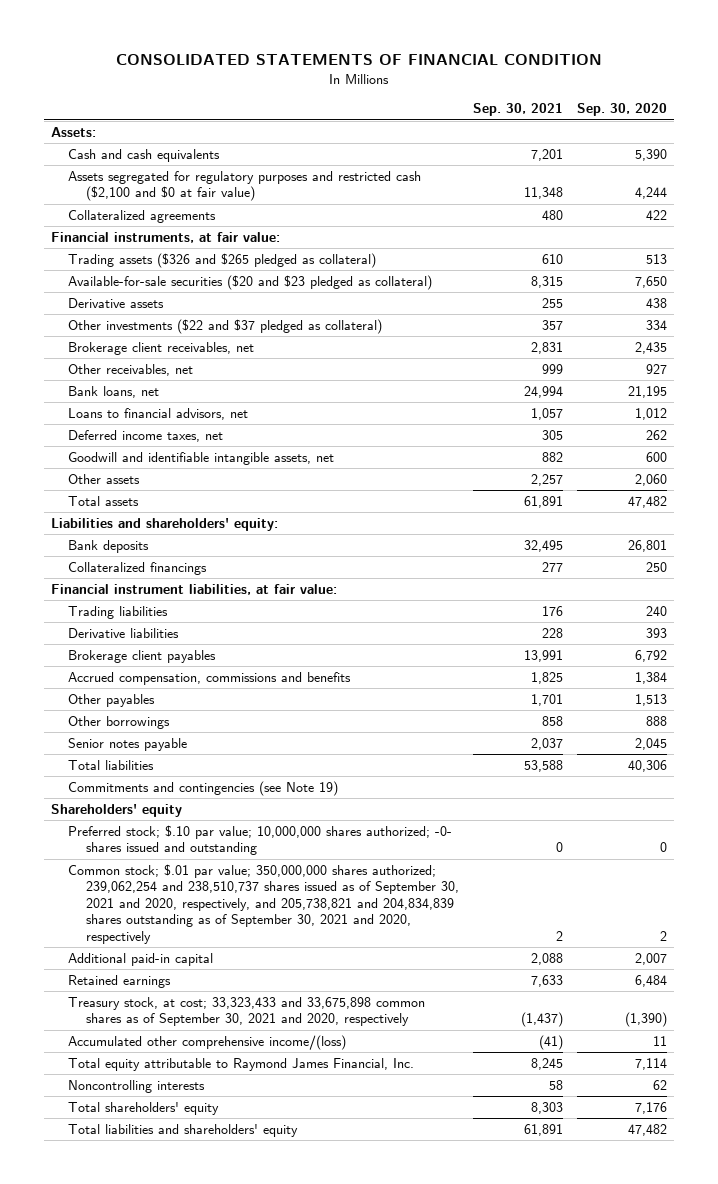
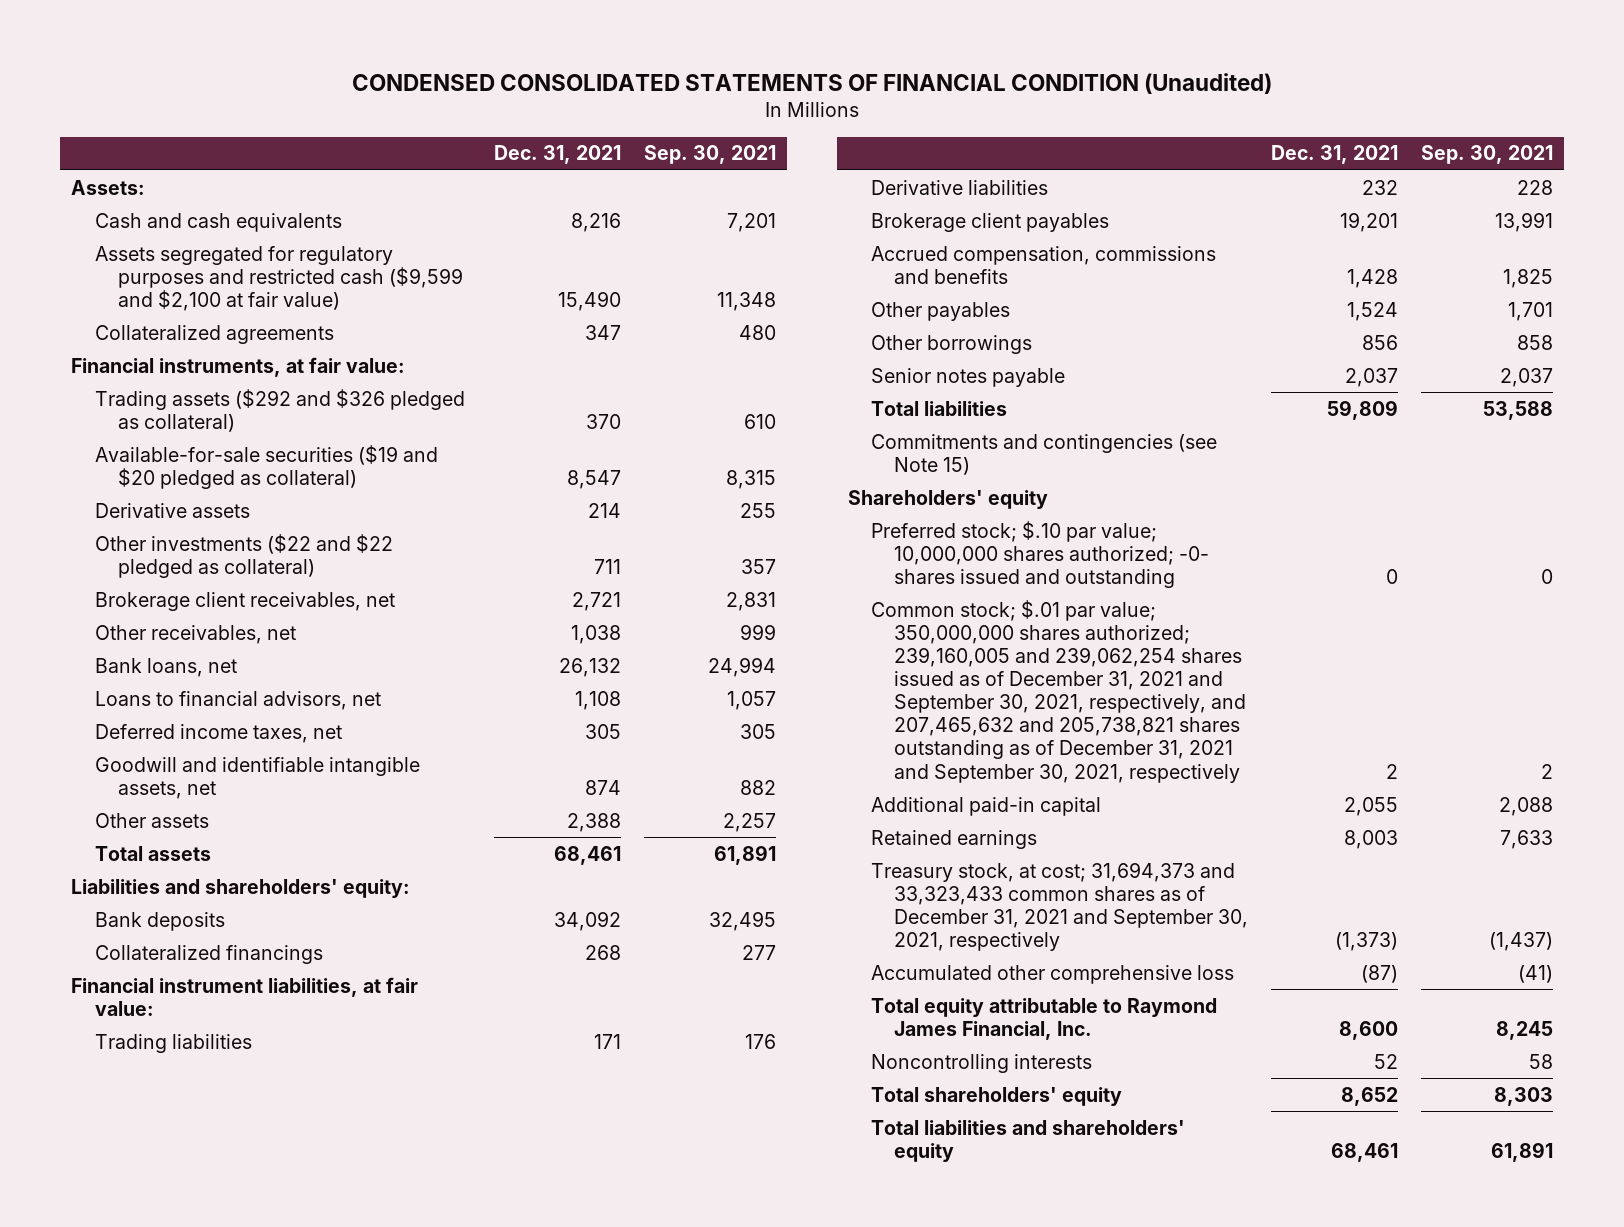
[115,54,602,66] CONSOLIDATED STATEMENTS OF FINANCIAL CONDITION -> [351,72,1272,94] CONDENSED CONSOLIDATED STATEMENTS OF FINANCIAL CONDITION (Unaudited)
[577,103,668,117] Sep. 30, 2020 -> none
none -> [494,145,622,165] Dec. 31, 2021
[68,170,422,202] Assets segregated for regulatory purposes and restricted cash ($2,100 and $0 at fair value) -> [94,245,463,311] Assets segregated for regulatory purposes and restricted cash ($9,599 and $2,100 at fair value)
[68,252,377,268] Trading assets ($326 and $265 pledged as collateral) -> [94,388,465,432] Trading assets ($292 and $326 pledged as collateral)
[68,274,433,290] Available-for-sale securities ($20 and $23 pledged as collateral) -> [94,444,438,489] Available-for-sale securities ($19 and $20 pledged as collateral)
[68,318,383,334] Other investments ($22 and $37 pledged as collateral) -> [94,533,393,578] Other investments ($22 and $22 pledged as collateral)
[68,780,339,796] Commitments and contingencies (see Note 19) -> [871,433,1218,475] Commitments and contingencies (see Note 15)
[68,863,459,944] Common stock; $.01 par value; 350,000,000 shares authorized; 239,062,254 and 238,510,737 shares issued as of September 30, 2021 and 2020, respectively, and 205,738,821 and 204,834,839 shares outstanding as of September 30, 2021 and 2020, respectively -> [871,599,1247,783] Common stock; $.01 par value; 350,000,000 shares authorized; 239,160,005 and 239,062,254 shares issued as of December 31, 2021 and September 30, 2021, respectively, and 207,465,632 and 205,738,821 shares outstanding as of December 31, 2021 and September 30, 2021, respectively
[68,996,426,1027] Treasury stock, at cost; 33,323,433 and 33,675,898 common shares as of September 30, 2021 and 2020, respectively -> [871,861,1249,951] Treasury stock, at cost; 31,694,373 and 33,323,433 common shares as of December 31, 2021 and September 30, 2021, respectively
[68,1034,347,1050] Accumulated other comprehensive income/(loss) -> [871,964,1235,984] Accumulated other comprehensive loss

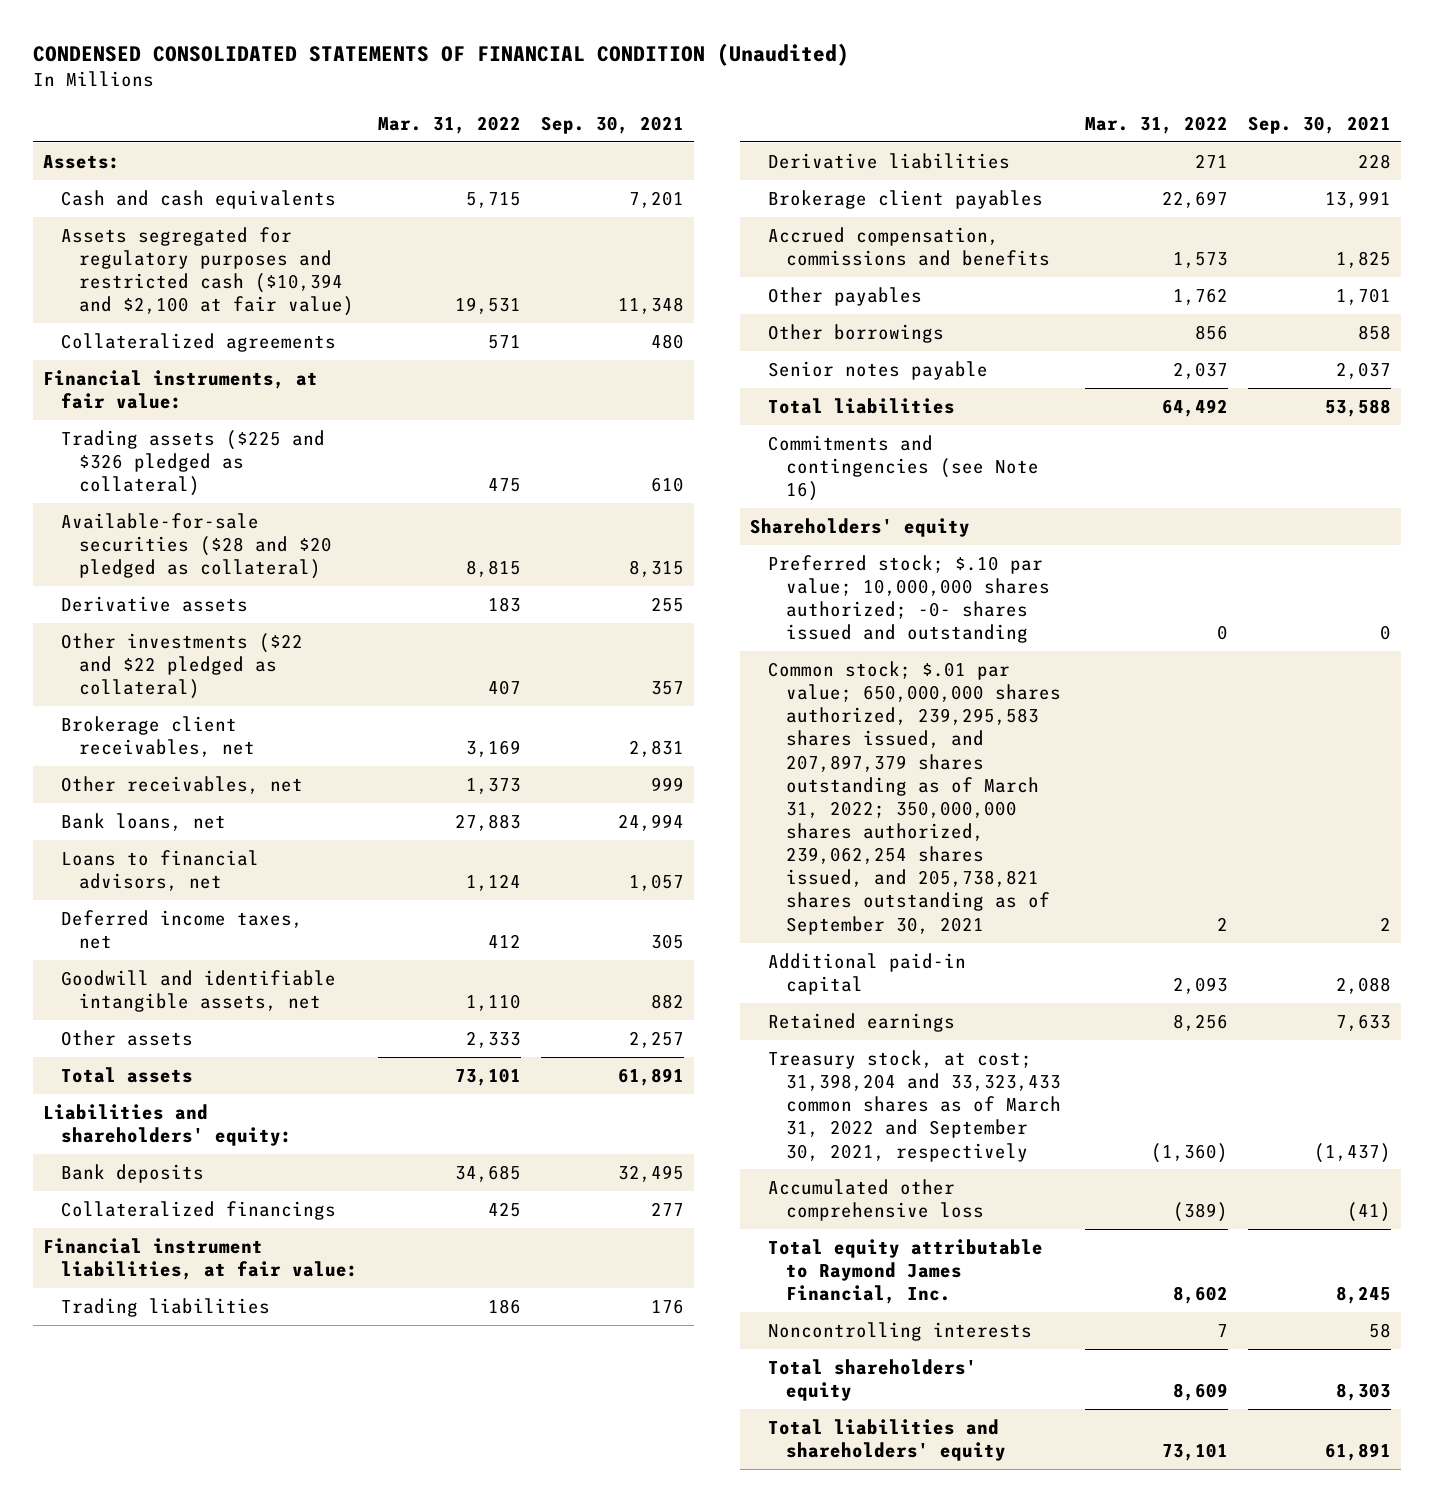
[494,145,622,165] Dec. 31, 2021 -> none
none -> [377,115,521,134] Mar. 31, 2022
[94,245,463,311] Assets segregated for regulatory purposes and restricted cash ($9,599 and $2,100 at fair value) -> [60,226,354,317] Assets segregated for regulatory purposes and restricted cash ($10,394 and $2,100 at fair value)
[94,388,465,432] Trading assets ($292 and $326 pledged as collateral) -> [60,429,325,497] Trading assets ($225 and $326 pledged as collateral)
[94,444,438,489] Available-for-sale securities ($19 and $20 pledged as collateral) -> [60,512,332,580] Available-for-sale securities ($28 and $20 pledged as collateral)
[871,433,1218,475] Commitments and contingencies (see Note 15) -> [768,434,1040,502] Commitments and contingencies (see Note 16)
[871,599,1247,783] Common stock; $.01 par value; 350,000,000 shares authorized; 239,160,005 and 239,062,254 shares issued as of December 31, 2021 and September 30, 2021, respectively, and 207,465,632 and 205,738,821 shares outstanding as of December 31, 2021 and September 30, 2021, respectively -> [768,660,1062,935] Common stock; $.01 par value; 650,000,000 shares authorized, 239,295,583 shares issued, and 207,897,379 shares outstanding as of March 31, 2022; 350,000,000 shares authorized, 239,062,254 shares issued, and 205,738,821 shares outstanding as of September 30, 2021
[871,861,1249,951] Treasury stock, at cost; 31,694,373 and 33,323,433 common shares as of December 31, 2021 and September 30, 2021, respectively -> [768,1049,1062,1162] Treasury stock, at cost; 31,398,204 and 33,323,433 common shares as of March 31, 2022 and September 30, 2021, respectively

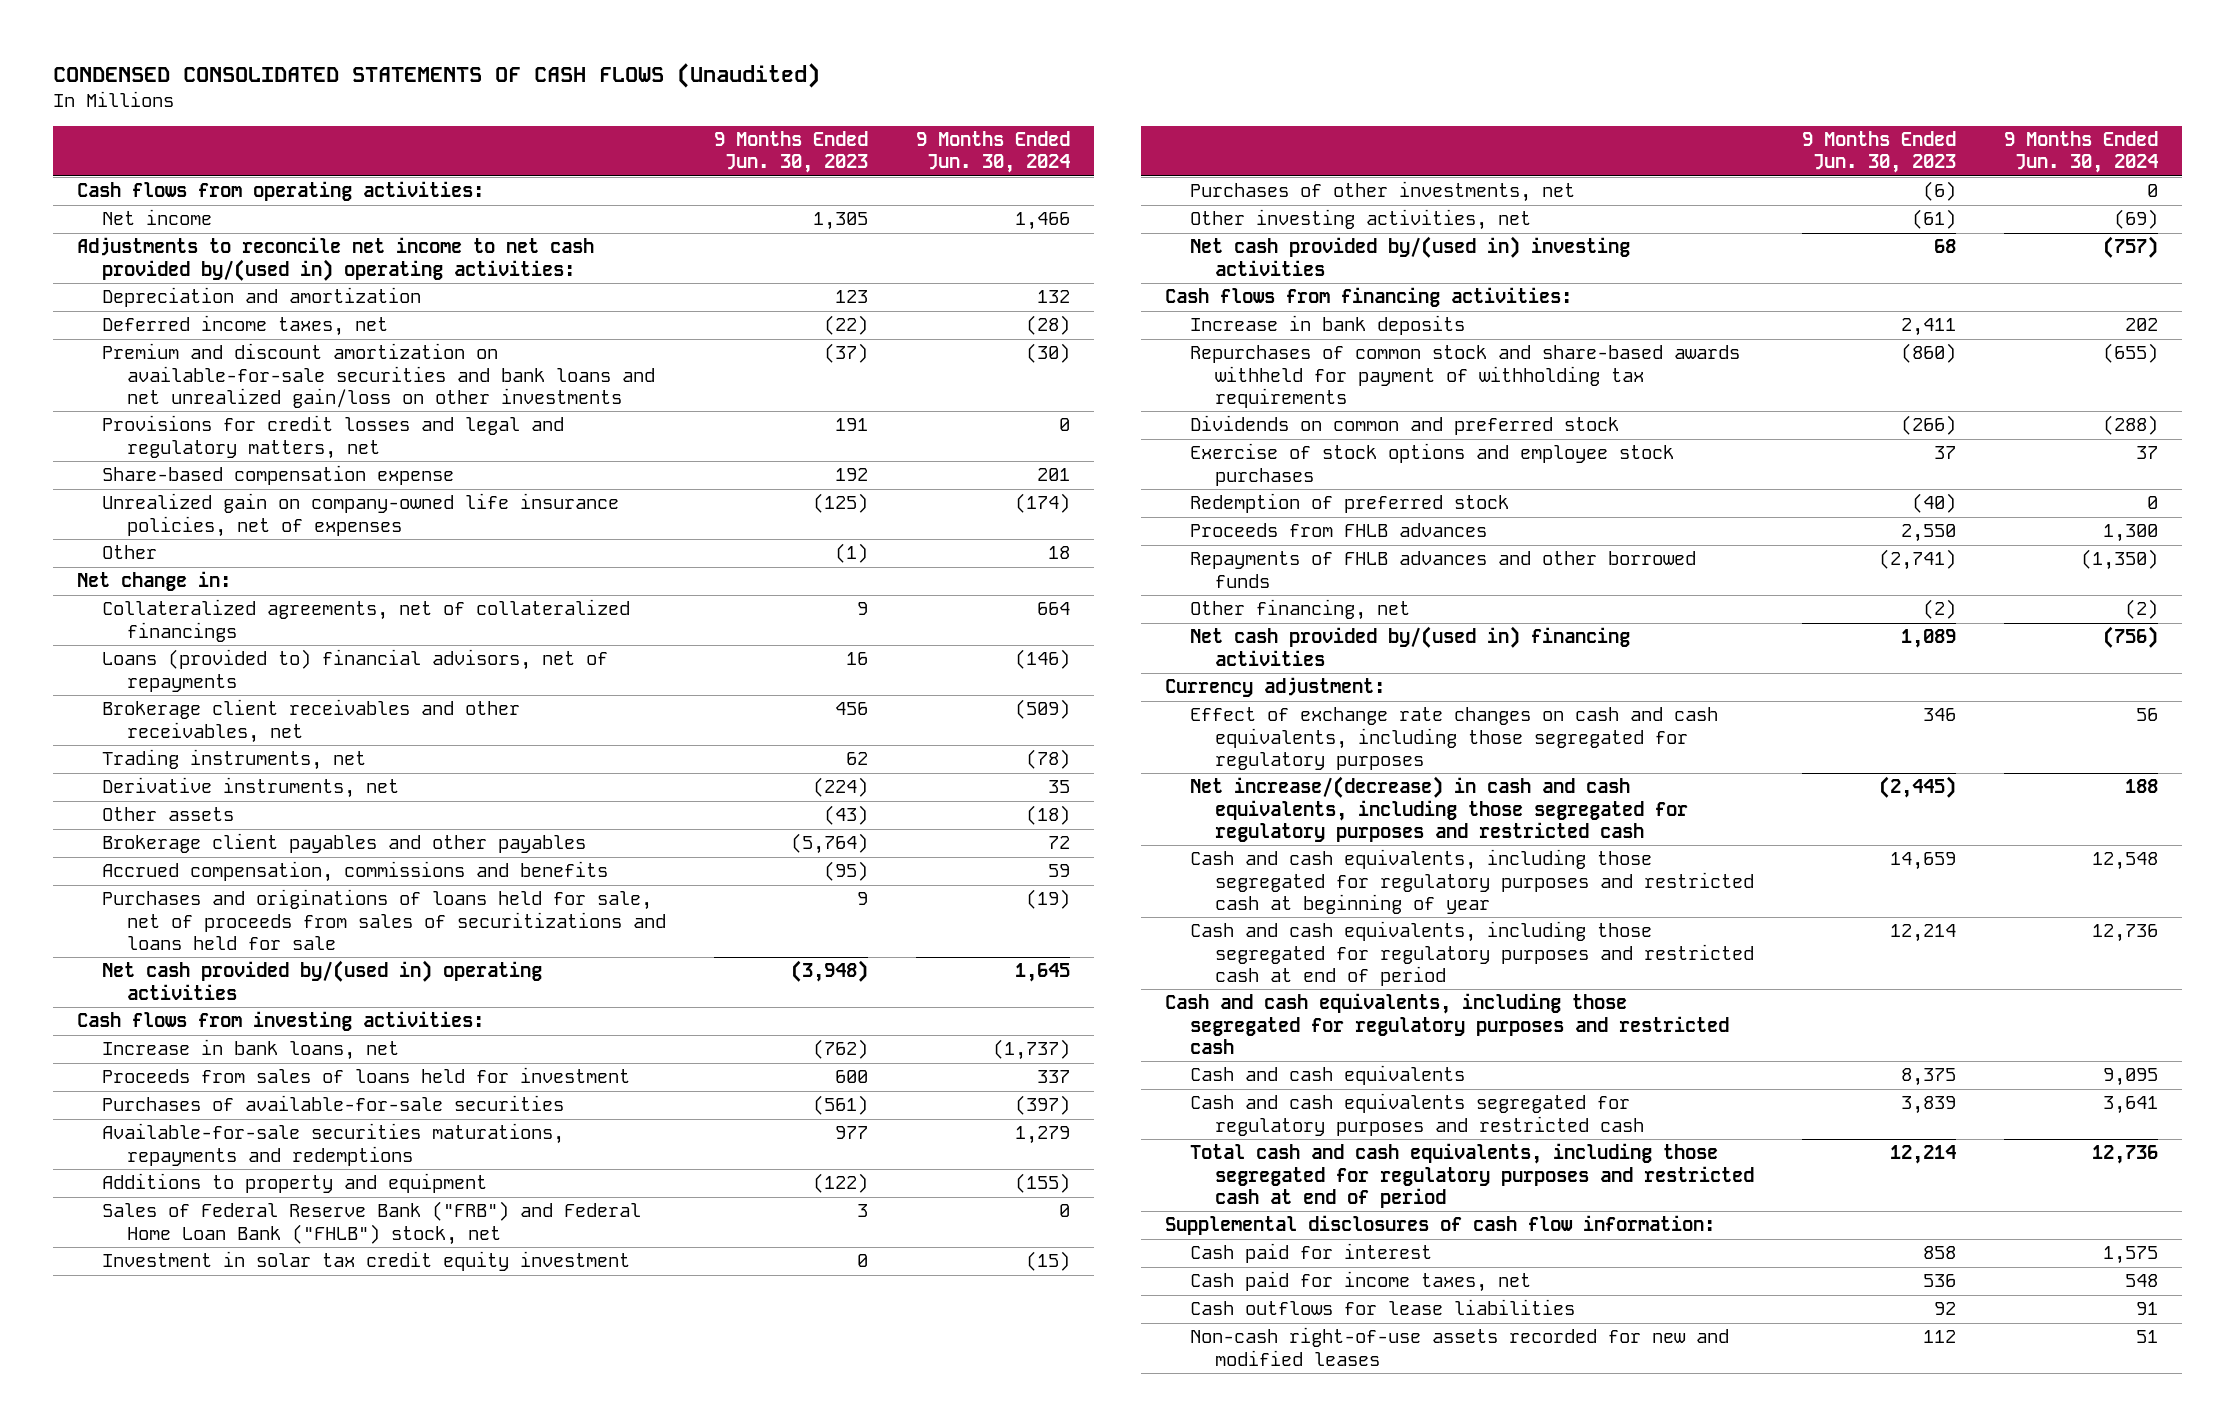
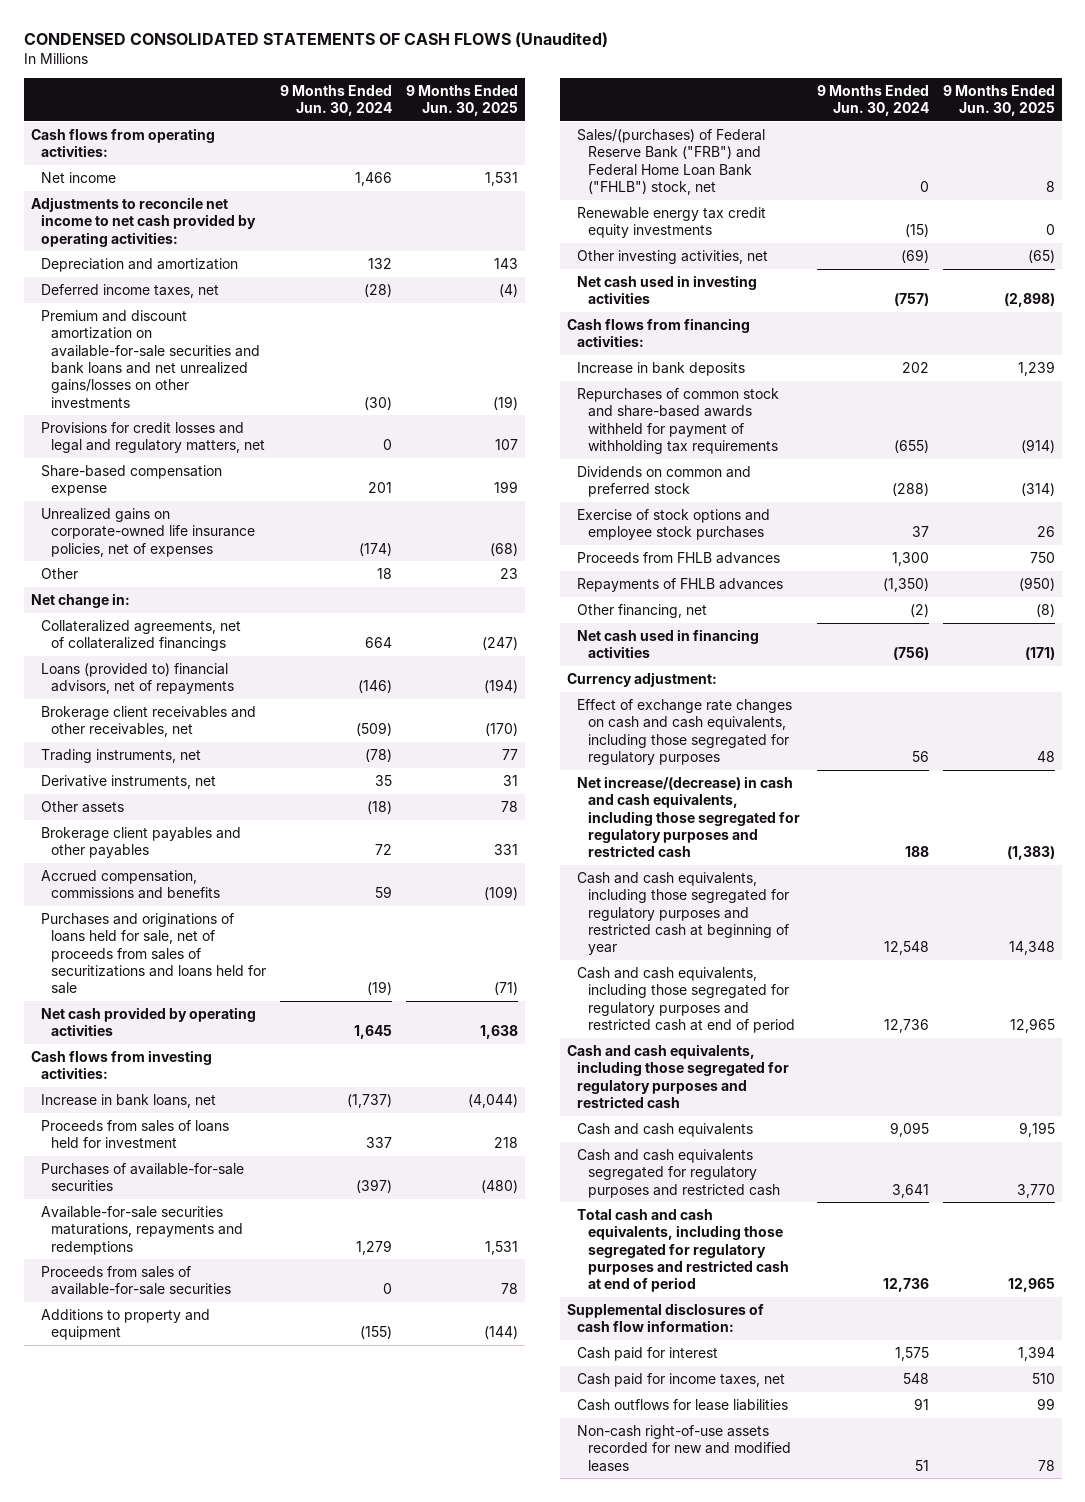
[713,131,868,174] 9 Months Ended Jun. 30, 2023 -> none
none -> [406,84,519,116] 9 Months Ended Jun. 30, 2025
[76,237,594,281] Adjustments to reconcile net income to net cash provided by/(used in) operating activities: -> [30,196,256,247] Adjustments to reconcile net income to net cash provided by operating activities:
[101,343,655,408] Premium and discount amortization on available-for-sale securities and bank loans and net unrealized gain/loss on other investments -> [40,309,261,408] Premium and discount amortization on available-for-sale securities and bank loans and net unrealized gains/losses on other investments
[101,493,619,537] Unrealized gain on company-owned life insurance policies, net of expenses -> [40,507,256,557] Unrealized gains on corporate-owned life insurance policies, net of expenses
[101,960,542,1000] Net cash provided by/(used in) operating activities -> [40,1006,256,1037] Net cash provided by operating activities
none -> [40,1265,232,1296] Proceeds from sales of available-for-sale securities
[1189,181,1575,203] Purchases of other investments, net -> none
[101,1201,641,1245] Sales of Federal Reserve Bank ("FRB") and Federal Home Loan Bank ("FHLB") stock, net -> [577,128,766,195] Sales/(purchases) of Federal Reserve Bank ("FRB") and Federal Home Loan Bank ("FHLB") stock, net
[101,1251,630,1272] Investment in solar tax credit equity investment -> [577,206,767,239] Renewable energy tax credit equity investments
[1189,236,1630,276] Net cash provided by/(used in) investing activities -> [577,274,758,305] Net cash used in investing activities
[1189,493,1509,514] Redemption of preferred stock -> none
[1189,551,1696,588] Repayments of FHLB advances and other borrowed funds -> [577,577,784,592] Repayments of FHLB advances
[1189,626,1630,666] Net cash provided by/(used in) financing activities -> [577,628,760,659] Net cash used in financing activities

